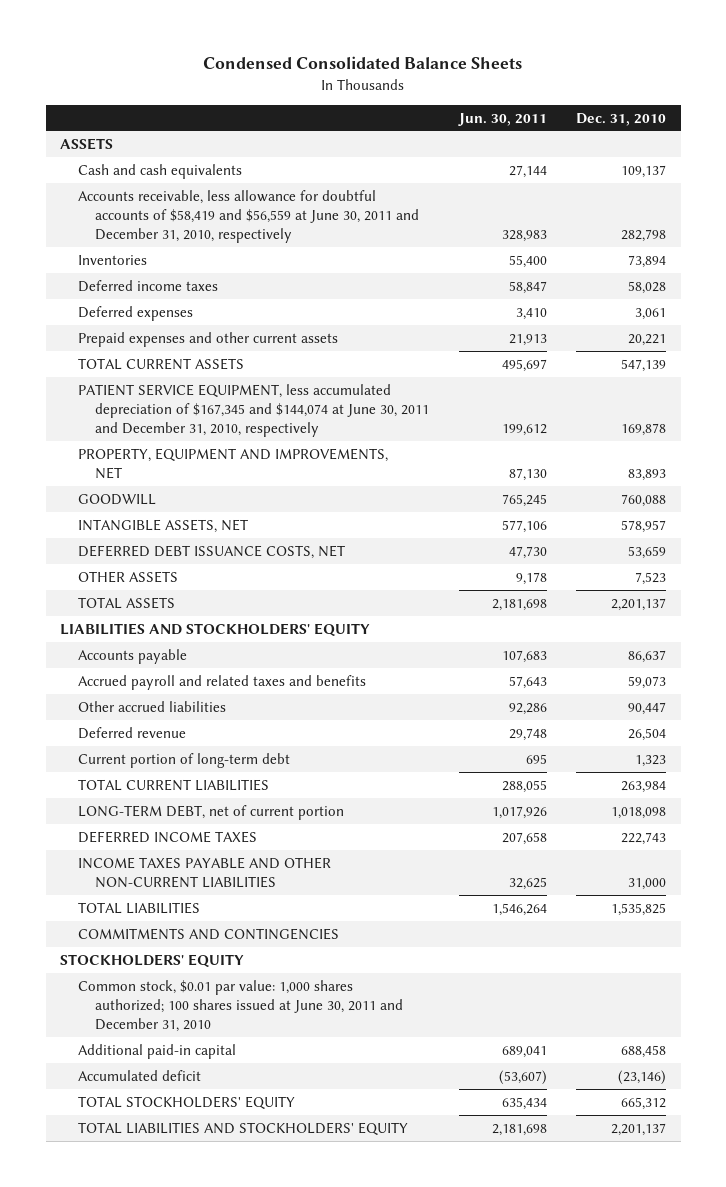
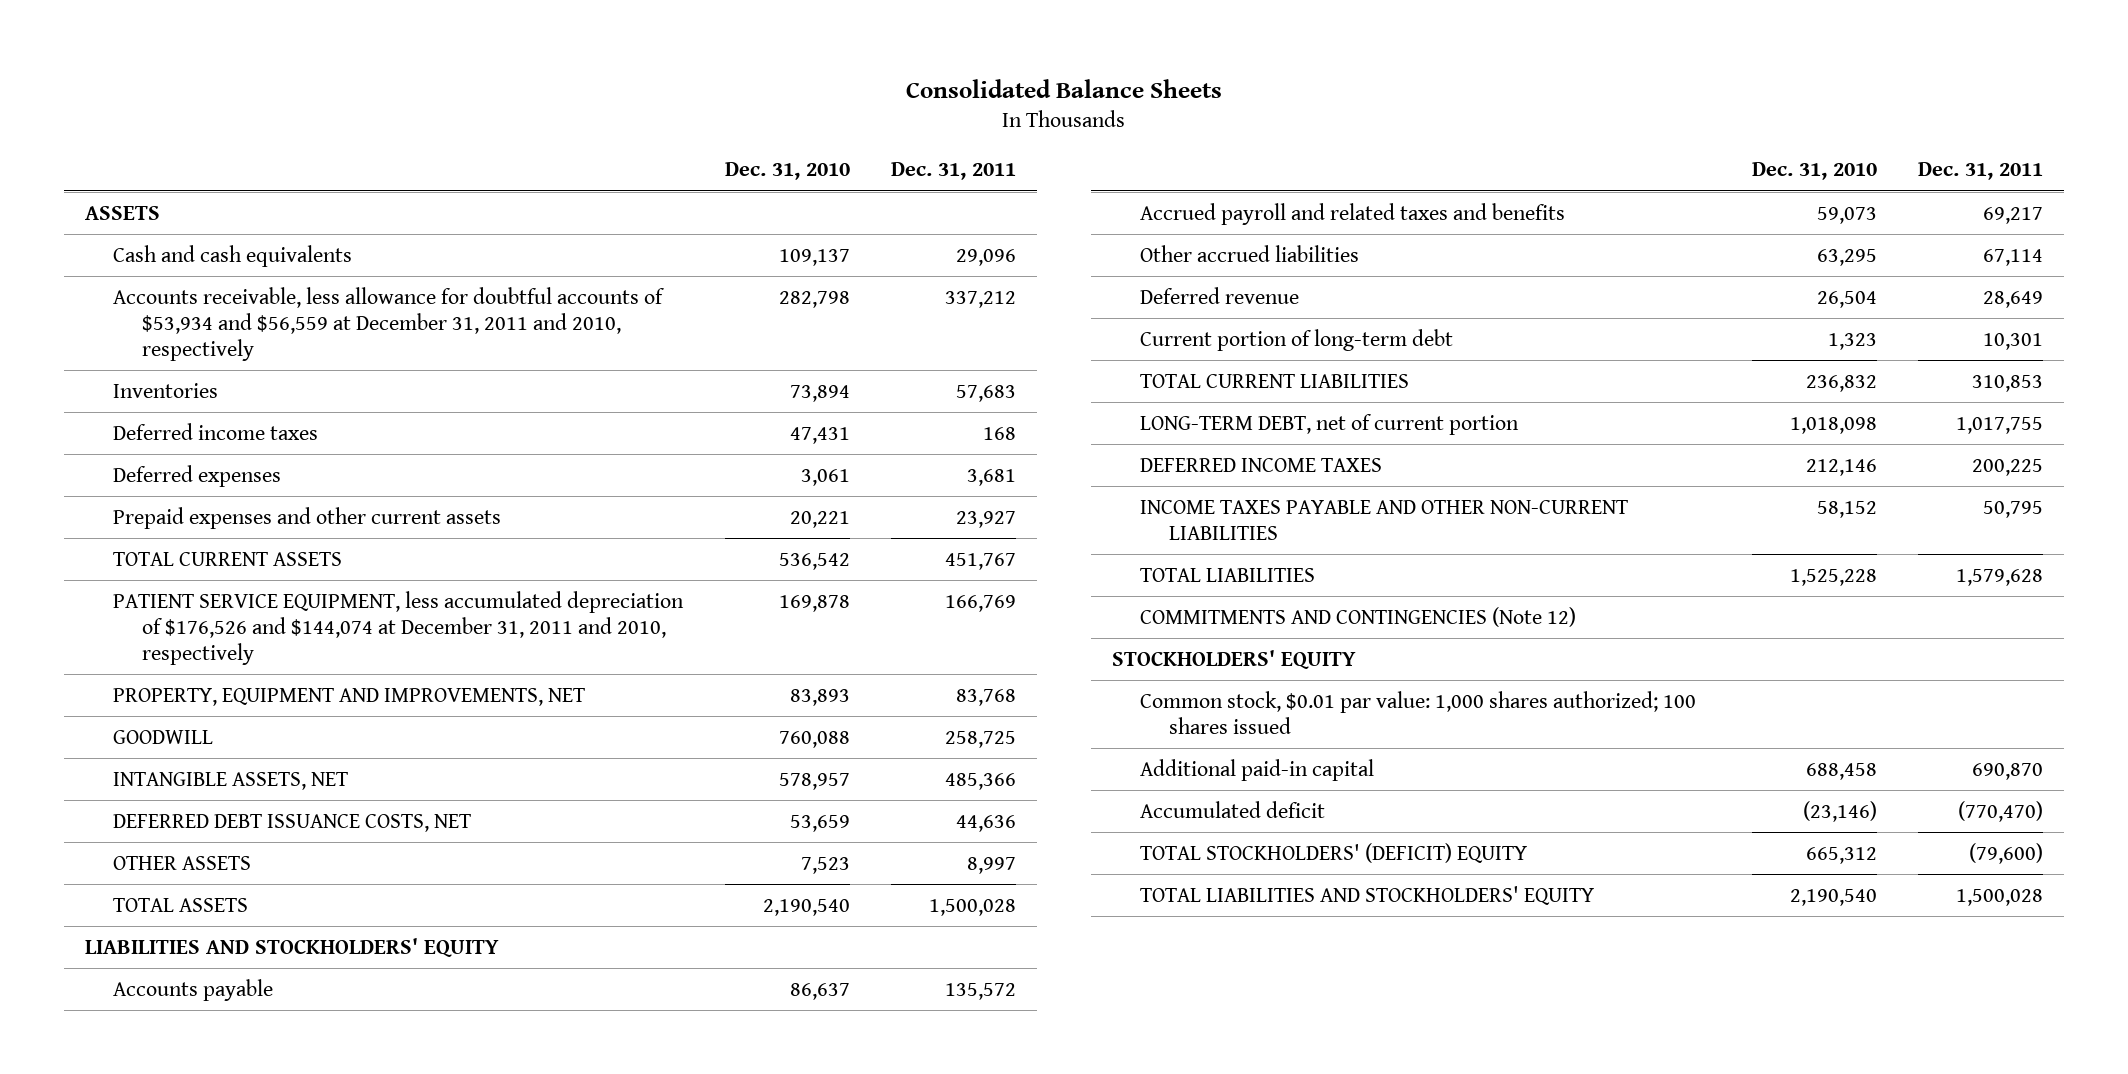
[203,56,523,70] Condensed Consolidated Balance Sheets -> [905,78,1222,98] Consolidated Balance Sheets
[457,112,547,126] Jun. 30, 2011 -> none
none -> [890,162,1016,181] Dec. 31, 2011
[77,189,420,244] Accounts receivable, less allowance for doubtful accounts of $58,419 and $56,559 at June 30, 2011 and December 31, 2010, respectively -> [113,286,666,361] Accounts receivable, less allowance for doubtful accounts of $53,934 and $56,559 at December 31, 2011 and 2010, respectively
[628,280,667,294] 58,028 -> [789,426,850,444] 47,431
[621,358,667,372] 547,139 -> [778,552,850,570] 536,542
[77,383,430,438] PATIENT SERVICE EQUIPMENT, less accumulated depreciation of $167,345 and $144,074 at June 30, 2011 and December 31, 2010, respectively -> [113,590,685,665] PATIENT SERVICE EQUIPMENT, less accumulated depreciation of $176,526 and $144,074 at December 31, 2011 and 2010, respectively
[611,597,667,611] 2,201,137 -> [762,898,850,916] 2,190,540
[628,701,667,715] 90,447 -> [1816,248,1877,266] 63,295
[621,780,667,793] 263,984 -> [1805,374,1877,392] 236,832
[621,831,667,845] 222,743 -> [1805,458,1877,476] 212,146
[628,878,667,891] 31,000 -> [1816,500,1877,518] 58,152
[611,902,667,916] 1,535,825 -> [1789,568,1877,586] 1,525,228
[77,927,339,940] COMMITMENTS AND CONTINGENCIES -> [1140,606,1577,627] COMMITMENTS AND CONTINGENCIES (Note 12)
[77,979,404,1033] Common stock, $0.01 par value: 1,000 shares authorized; 100 shares issued at June 30, 2011 and December 31, 2010 -> [1140,690,1697,734] Common stock, $0.01 par value: 1,000 shares authorized; 100 shares issued
[77,1095,295,1109] TOTAL STOCKHOLDERS' EQUITY -> [1140,842,1528,863] TOTAL STOCKHOLDERS' (DEFICIT) EQUITY
[611,1122,667,1136] 2,201,137 -> [1789,888,1877,906] 2,190,540

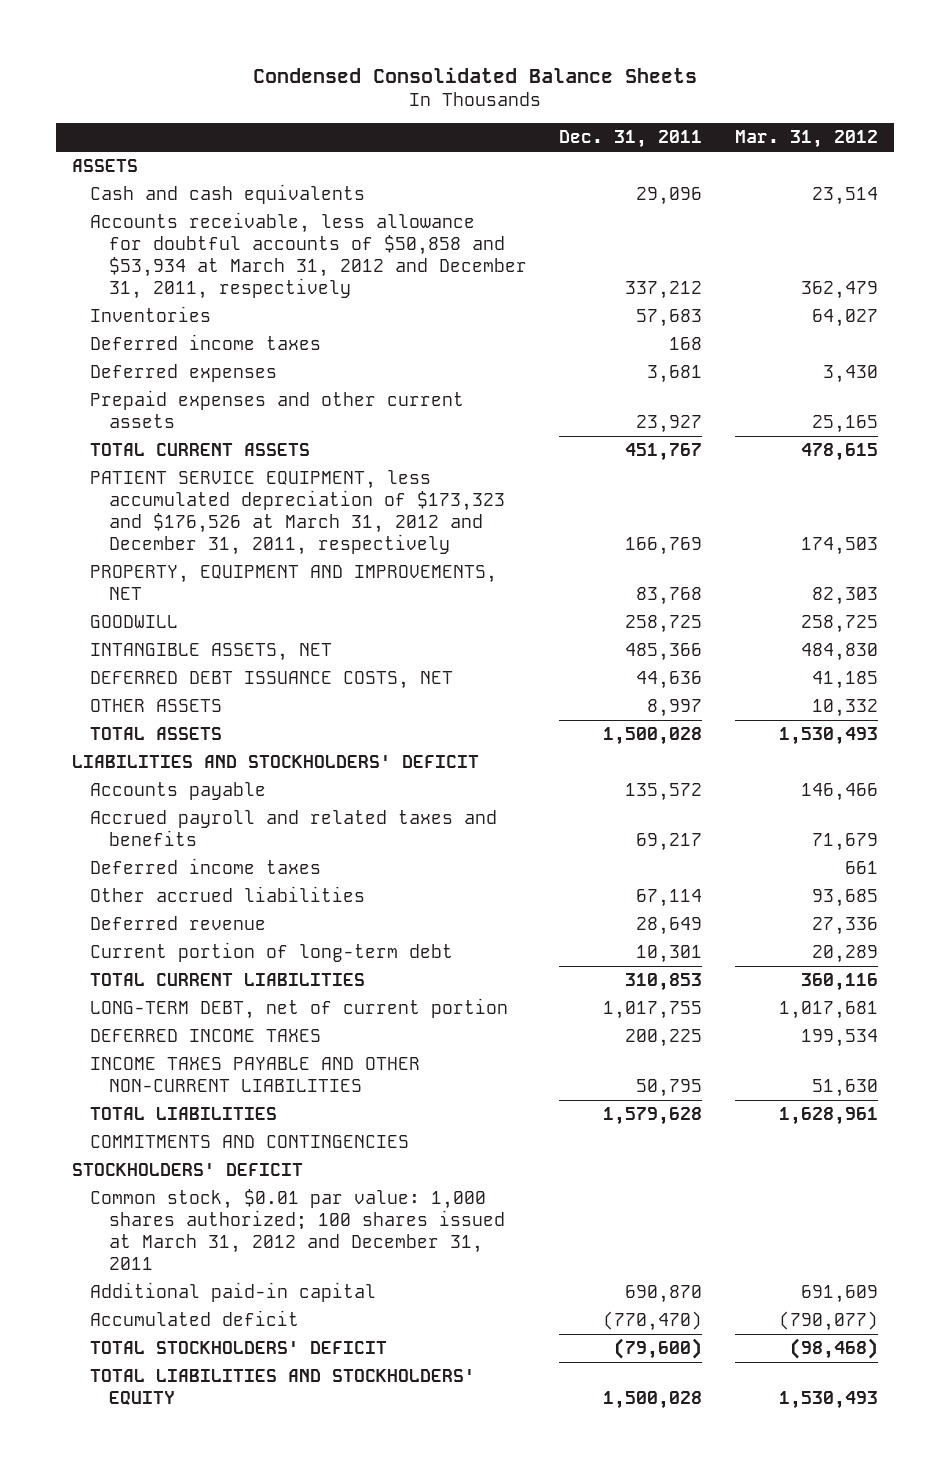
[905,78,1222,98] Consolidated Balance Sheets -> [252,66,697,83] Condensed Consolidated Balance Sheets
[724,162,850,181] Dec. 31, 2010 -> none
none -> [734,130,878,149] Mar. 31, 2012
[113,286,666,361] Accounts receivable, less allowance for doubtful accounts of $53,934 and $56,559 at December 31, 2011 and 2010, respectively -> [90,212,527,299] Accounts receivable, less allowance for doubtful accounts of $50,858 and $53,934 at March 31, 2012 and December 31, 2011, respectively
[113,590,685,665] PATIENT SERVICE EQUIPMENT, less accumulated depreciation of $176,526 and $144,074 at December 31, 2011 and 2010, respectively -> [90,470,505,555] PATIENT SERVICE EQUIPMENT, less accumulated depreciation of $173,323 and $176,526 at March 31, 2012 and December 31, 2011, respectively
[84,937,499,957] LIABILITIES AND STOCKHOLDERS' EQUITY -> [72,755,480,769] LIABILITIES AND STOCKHOLDERS' DEFICIT
none -> [90,858,322,875] Deferred income taxes
[1140,606,1577,627] COMMITMENTS AND CONTINGENCIES (Note 12) -> [90,1135,410,1149] COMMITMENTS AND CONTINGENCIES
[1111,649,1356,669] STOCKHOLDERS' EQUITY -> [72,1163,304,1177] STOCKHOLDERS' DEFICIT
[1140,690,1697,734] Common stock, $0.01 par value: 1,000 shares authorized; 100 shares issued -> [90,1189,505,1270] Common stock, $0.01 par value: 1,000 shares authorized; 100 shares issued at March 31, 2012 and December 31, 2011
[1140,842,1528,863] TOTAL STOCKHOLDERS' (DEFICIT) EQUITY -> [90,1341,388,1355] TOTAL STOCKHOLDERS' DEFICIT

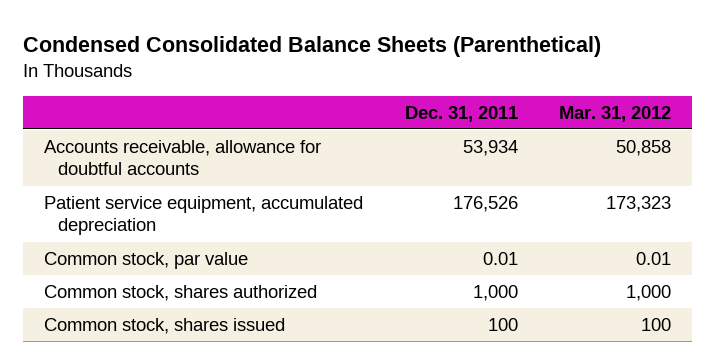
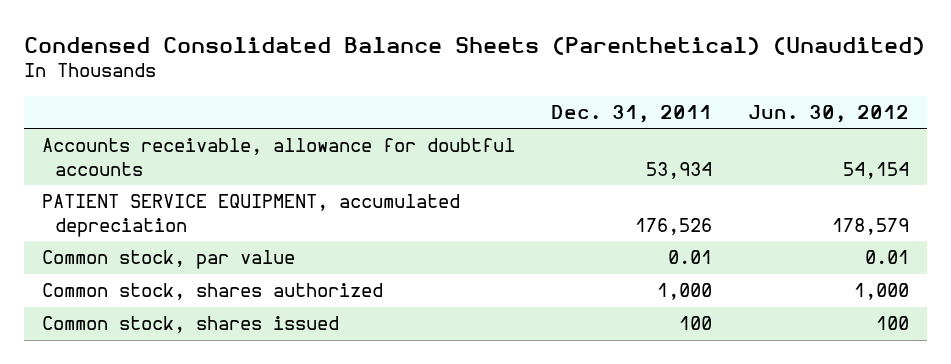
[22,35,601,57] Condensed Consolidated Balance Sheets (Parenthetical) -> [24,36,926,55] Condensed Consolidated Balance Sheets (Parenthetical) (Unaudited)
[559,105,672,122] Mar. 31, 2012 -> none
none -> [747,104,909,123] Jun. 30, 2012
[43,196,363,236] Patient service equipment, accumulated depreciation -> [42,194,461,237] PATIENT SERVICE EQUIPMENT, accumulated depreciation

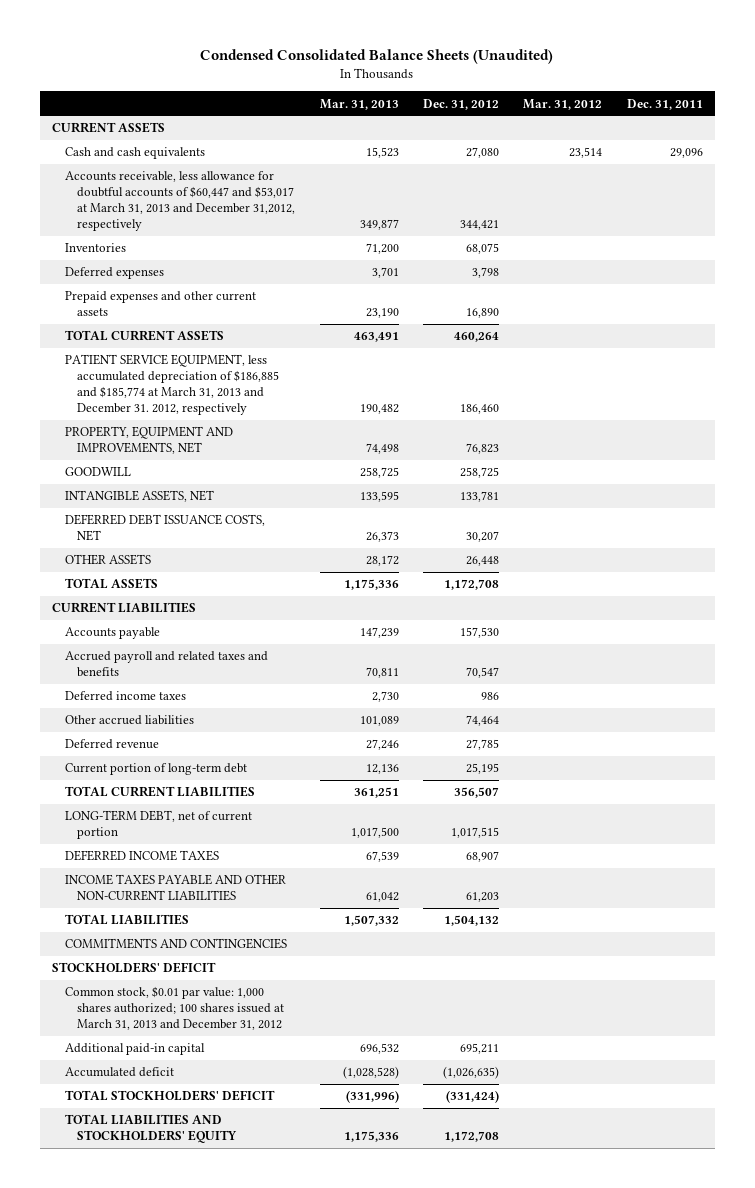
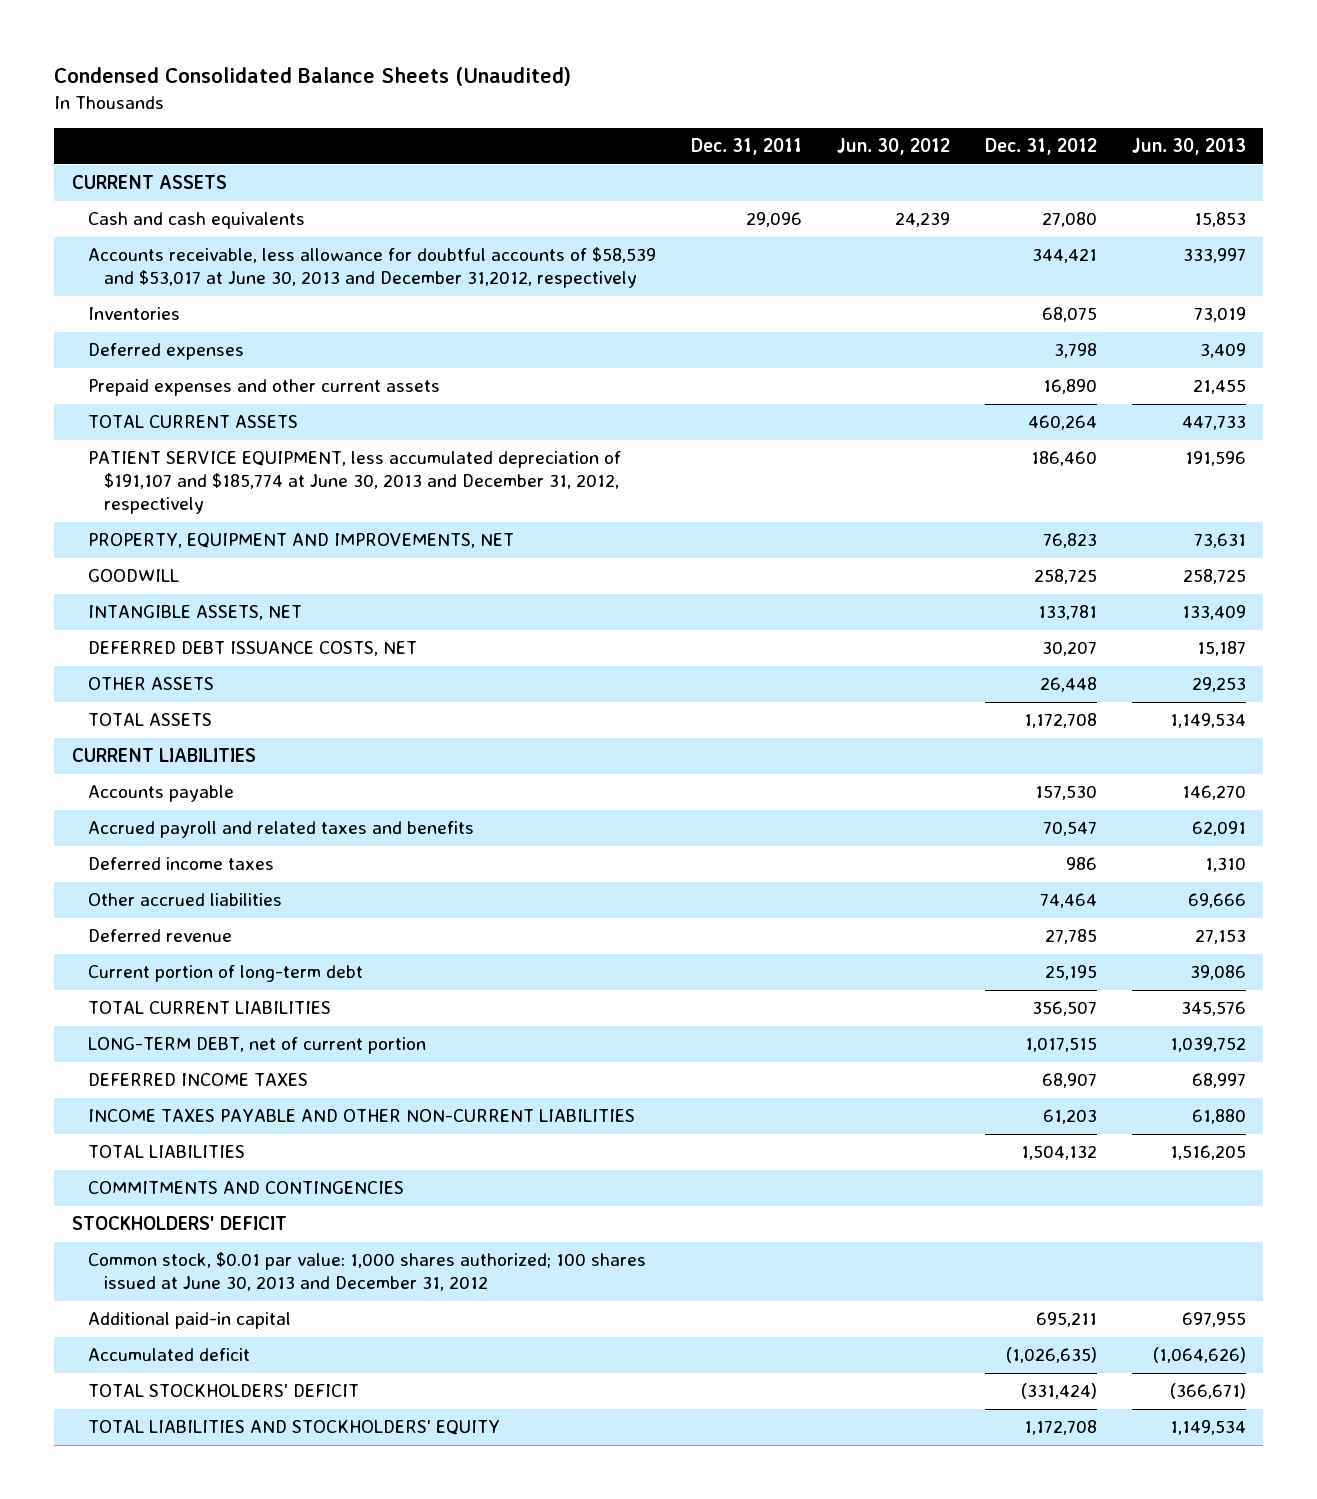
[319,98,399,110] Mar. 31, 2013 -> none
[523,98,603,110] Mar. 31, 2012 -> none
none -> [836,138,950,156] Jun. 30, 2012
none -> [1131,138,1246,156] Jun. 30, 2013
[64,171,296,232] Accounts receivable, less allowance for doubtful accounts of $60,447 and $53,017 at March 31, 2013 and December 31,2012, respectively -> [87,247,656,289] Accounts receivable, less allowance for doubtful accounts of $58,539 and $53,017 at June 30, 2013 and December 31,2012, respectively
[64,354,280,416] PATIENT SERVICE EQUIPMENT, less accumulated depreciation of $186,885 and $185,774 at March 31, 2013 and December 31. 2012, respectively -> [87,451,621,514] PATIENT SERVICE EQUIPMENT, less accumulated depreciation of $191,107 and $185,774 at June 30, 2013 and December 31, 2012, respectively
[64,986,285,1031] Common stock, $0.01 par value: 1,000 shares authorized; 100 shares issued at March 31, 2013 and December 31, 2012 -> [87,1252,646,1292] Common stock, $0.01 par value: 1,000 shares authorized; 100 shares issued at June 30, 2013 and December 31, 2012

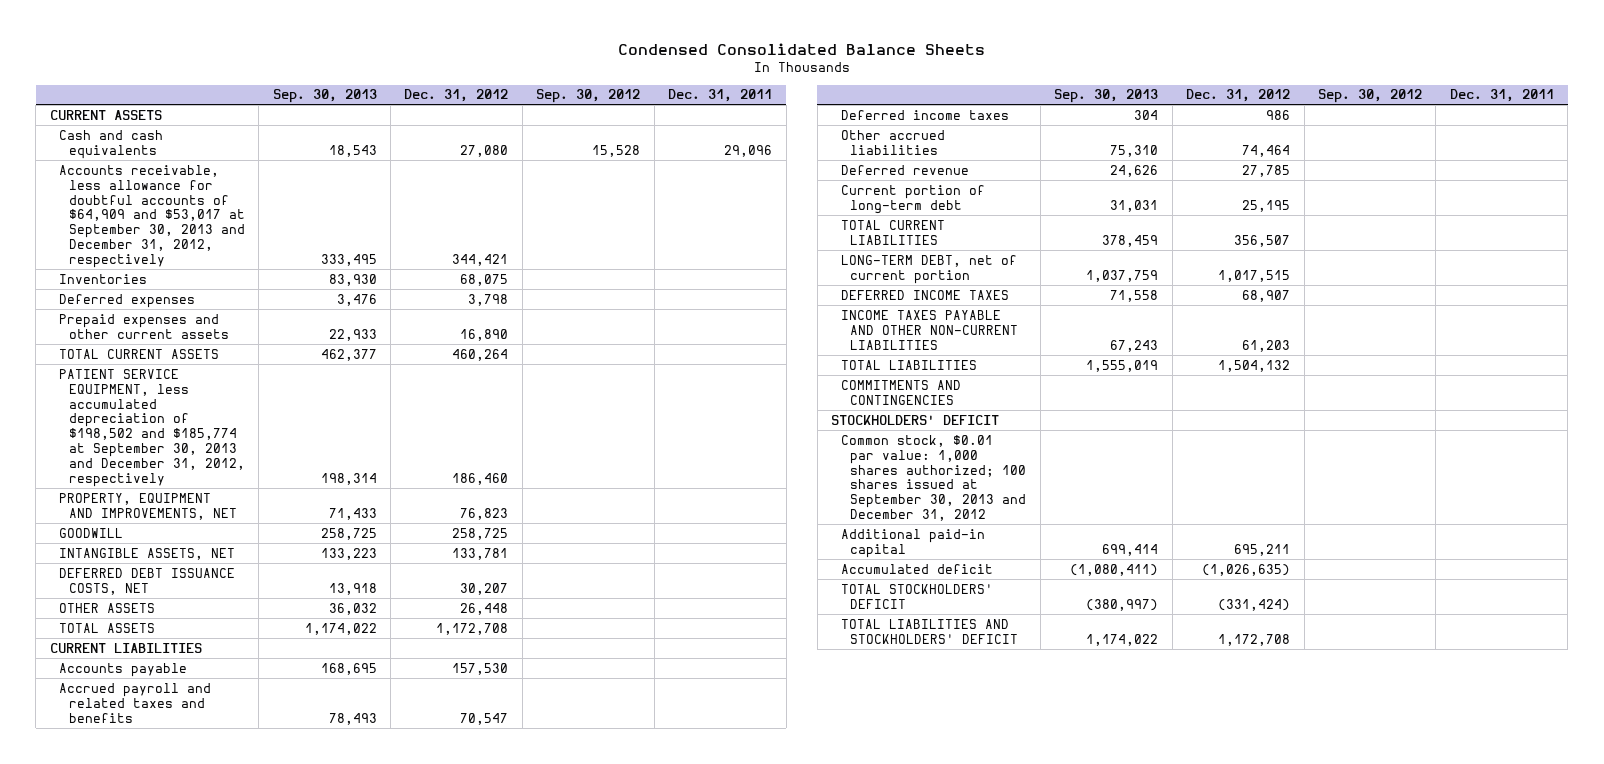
[54,67,572,87] Condensed Consolidated Balance Sheets (Unaudited) -> [617,43,985,56] Condensed Consolidated Balance Sheets
[836,138,950,156] Jun. 30, 2012 -> none
[1131,138,1246,156] Jun. 30, 2013 -> none
none -> [272,89,377,104] Sep. 30, 2013
none -> [536,89,641,104] Sep. 30, 2012
[87,247,656,289] Accounts receivable, less allowance for doubtful accounts of $58,539 and $53,017 at June 30, 2013 and December 31,2012, respectively -> [59,164,245,269] Accounts receivable, less allowance for doubtful accounts of $64,909 and $53,017 at September 30, 2013 and December 31, 2012, respectively
[87,451,621,514] PATIENT SERVICE EQUIPMENT, less accumulated depreciation of $191,107 and $185,774 at June 30, 2013 and December 31, 2012, respectively -> [59,368,245,488] PATIENT SERVICE EQUIPMENT, less accumulated depreciation of $198,502 and $185,774 at September 30, 2013 and December 31, 2012, respectively
[87,1252,646,1292] Common stock, $0.01 par value: 1,000 shares authorized; 100 shares issued at June 30, 2013 and December 31, 2012 -> [840,434,1027,522] Common stock, $0.01 par value: 1,000 shares authorized; 100 shares issued at September 30, 2013 and December 31, 2012
[87,1420,500,1436] TOTAL LIABILITIES AND STOCKHOLDERS' EQUITY -> [840,618,1019,644] TOTAL LIABILITIES AND STOCKHOLDERS' DEFICIT

